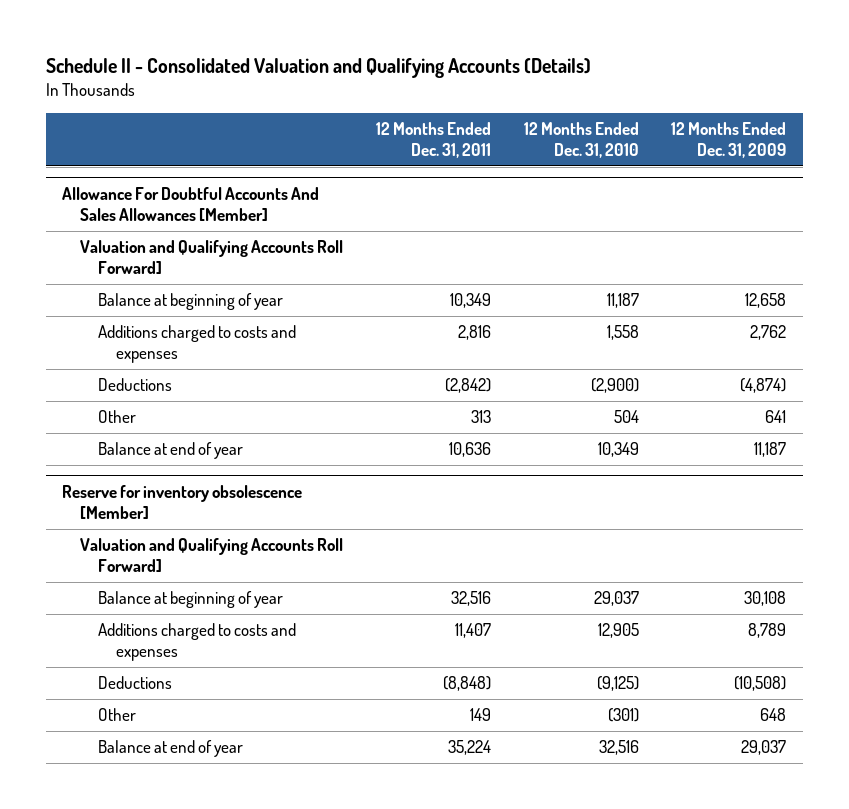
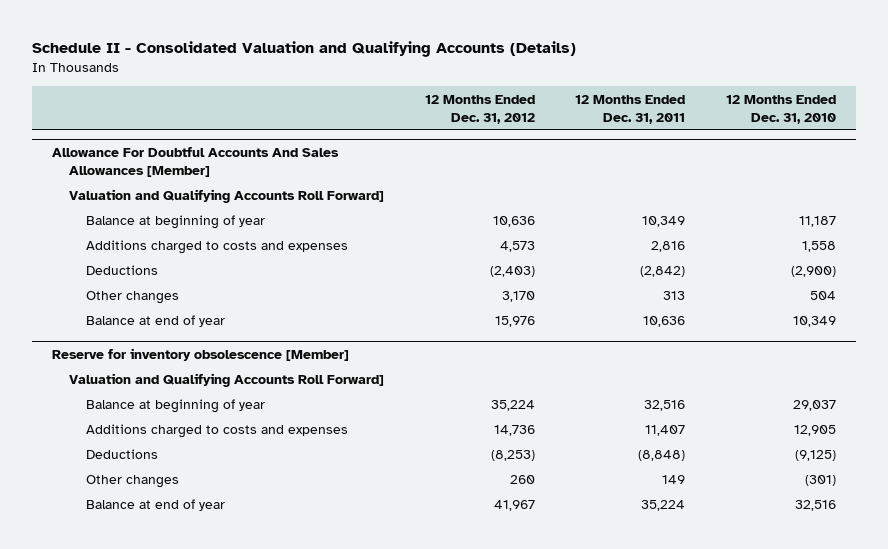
[671,121,787,159] 12 Months Ended Dec. 31, 2009 -> none
none -> [424,94,535,124] 12 Months Ended Dec. 31, 2012
[97,410,136,424] Other -> [86,291,180,305] Other changes
[97,708,136,722] Other -> [86,475,180,489] Other changes

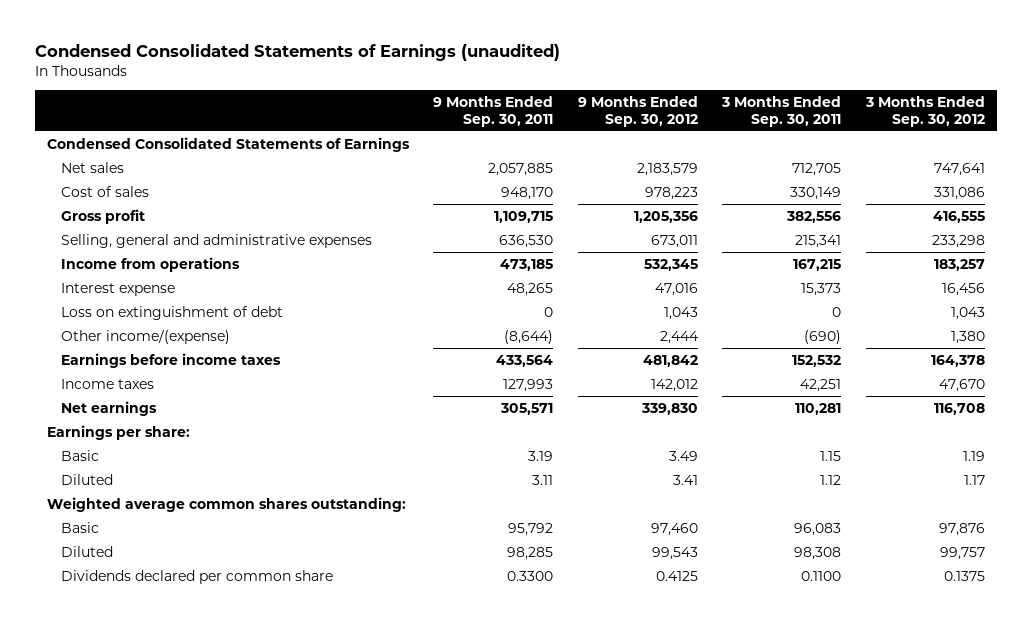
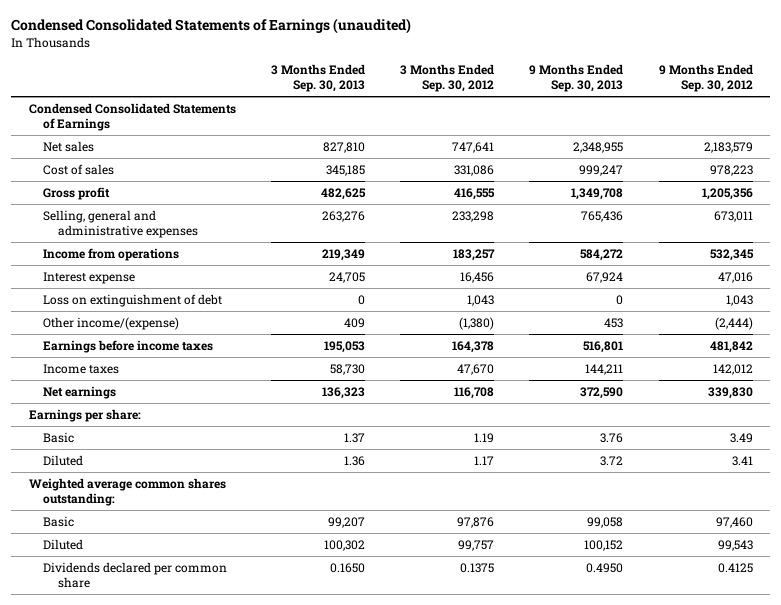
[433,96,554,127] 9 Months Ended Sep. 30, 2011 -> none
[721,96,842,127] 3 Months Ended Sep. 30, 2011 -> none
none -> [271,64,366,93] 3 Months Ended Sep. 30, 2013
none -> [529,64,624,93] 9 Months Ended Sep. 30, 2013
[659,331,699,345] 2,444 -> [714,316,753,330] (2,444)
[950,331,985,345] 1,380 -> [459,316,495,330] (1,380)

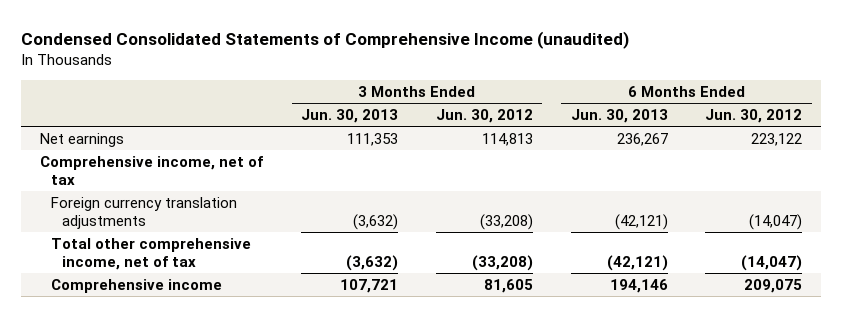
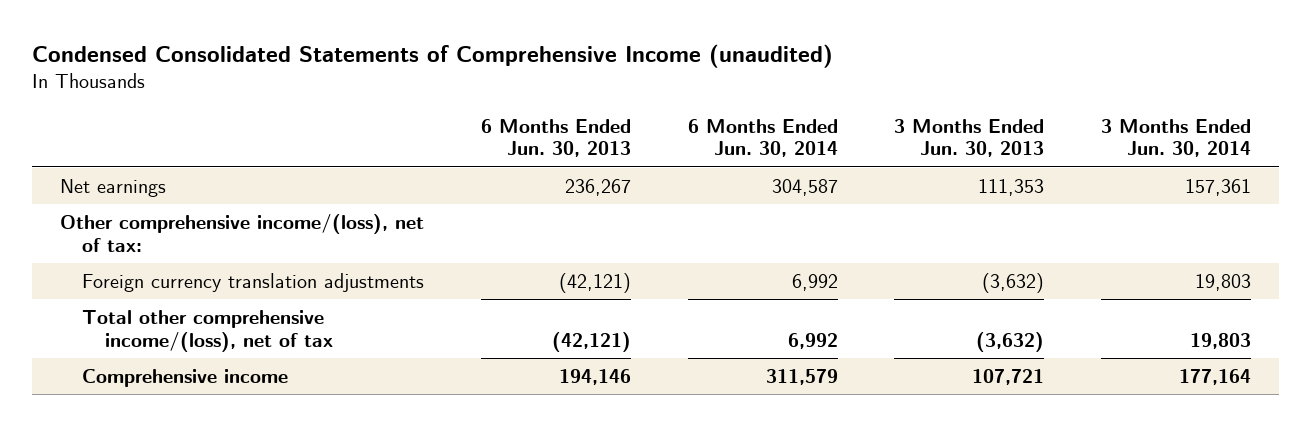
[435,108,533,123] Jun. 30, 2012 -> none
[705,108,803,123] Jun. 30, 2012 -> none
none -> [687,118,838,158] 6 Months Ended Jun. 30, 2014
none -> [1100,118,1251,158] 3 Months Ended Jun. 30, 2014
[40,155,264,185] Comprehensive income, net of tax -> [60,213,425,252] Other comprehensive income/(loss), net of tax:
[51,237,252,270] Total other comprehensive income, net of tax -> [82,309,333,352] Total other comprehensive income/(loss), net of tax

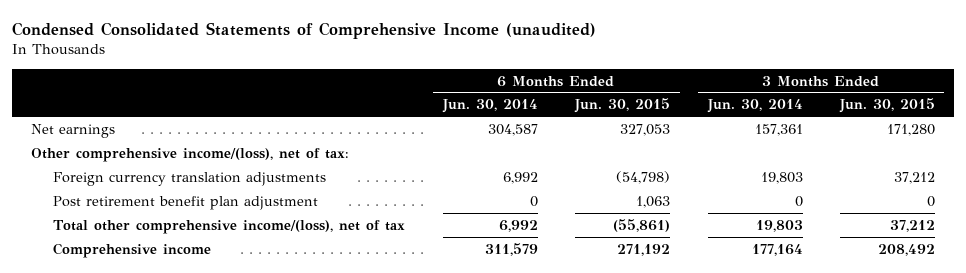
[480,118,631,158] 6 Months Ended Jun. 30, 2013 -> none
[894,118,1045,158] 3 Months Ended Jun. 30, 2013 -> none
none -> [574,98,671,114] Jun. 30, 2015
none -> [839,98,936,114] Jun. 30, 2015
none -> [53,195,319,210] Post retirement benefit plan adjustment

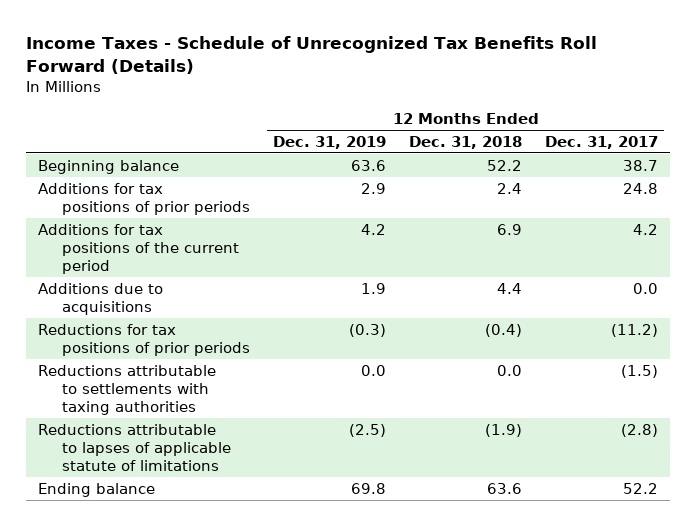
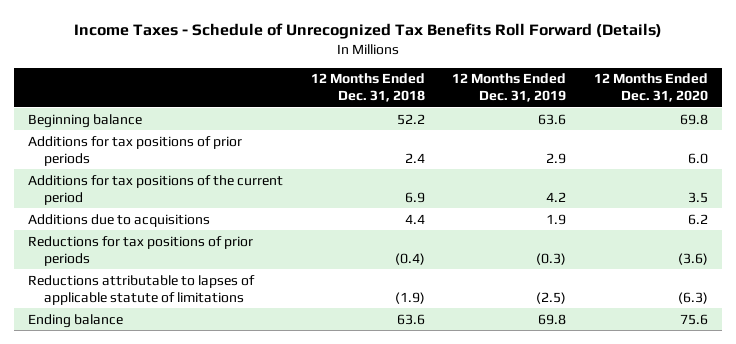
[545,135,659,149] Dec. 31, 2017 -> none
none -> [593,73,708,103] 12 Months Ended Dec. 31, 2020
[37,364,216,416] Reductions attributable to settlements with taxing authorities -> none

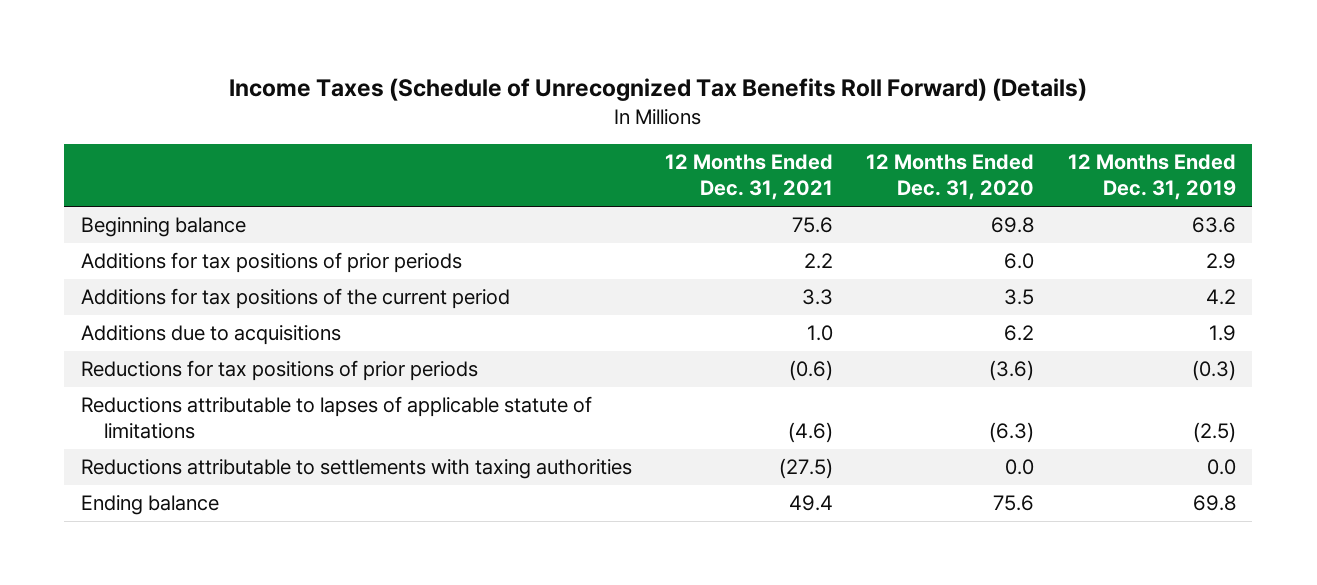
[73,23,662,40] Income Taxes - Schedule of Unrecognized Tax Benefits Roll Forward (Details) -> [229,78,1088,102] Income Taxes (Schedule of Unrecognized Tax Benefits Roll Forward) (Details)
[310,73,425,103] 12 Months Ended Dec. 31, 2018 -> none
none -> [665,154,834,201] 12 Months Ended Dec. 31, 2021
none -> [81,459,633,480] Reductions attributable to settlements with taxing authorities

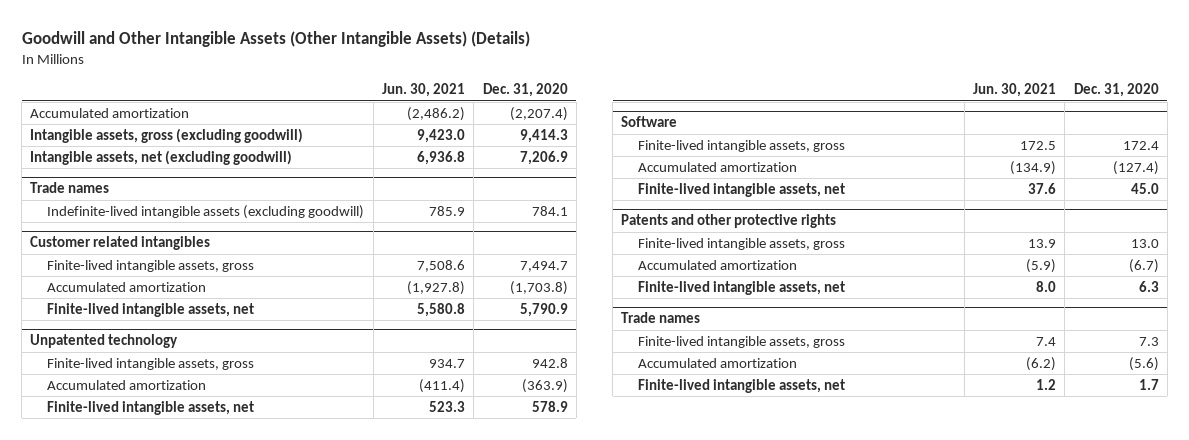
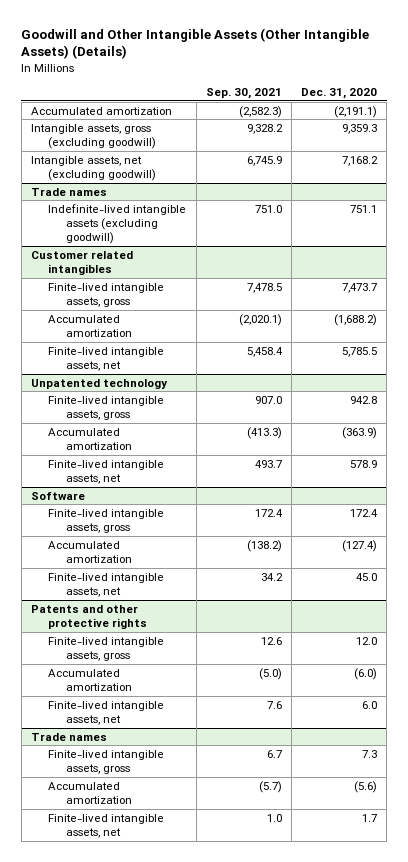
[381,83,465,98] Jun. 30, 2021 -> none
none -> [205,87,282,99] Sep. 30, 2021
[509,106,568,121] (2,207.4) -> [333,105,377,118] (2,191.1)
[519,128,568,143] 9,414.3 -> [341,123,377,134] 9,359.3
[519,150,568,165] 7,206.9 -> [341,155,378,166] 7,168.2
[531,205,568,216] 784.1 -> [349,204,377,213] 751.1
[519,260,568,272] 7,494.7 -> [341,282,377,293] 7,473.7
[509,280,568,295] (1,703.8) -> [333,313,377,326] (1,688.2)
[519,302,568,317] 5,790.9 -> [341,346,377,357] 5,785.5
[1130,238,1159,248] 13.0 -> [355,636,377,645] 12.0
[1128,258,1159,273] (6.7) -> [353,667,377,680] (6.0)
[1138,280,1159,292] 6.3 -> [361,700,377,709] 6.0

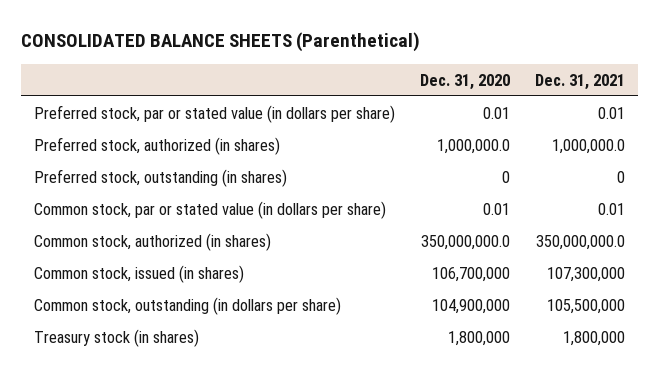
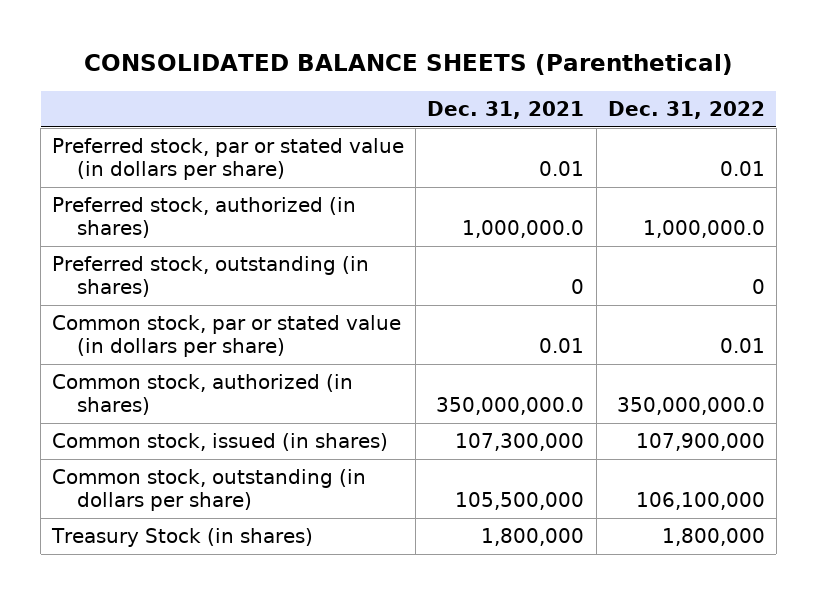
[420,73,511,90] Dec. 31, 2020 -> none
none -> [607,100,765,119] Dec. 31, 2022
[33,328,199,347] Treasury stock (in shares) -> [51,528,314,548] Treasury Stock (in shares)

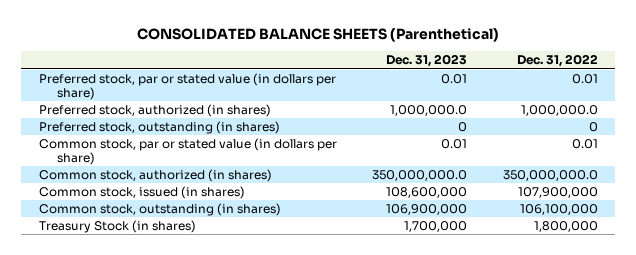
[427,100,585,119] Dec. 31, 2021 -> none
none -> [386,54,468,68] Dec. 31, 2023
[52,469,367,512] Common stock, outstanding (in dollars per share) -> [38,202,281,216] Common stock, outstanding (in shares)

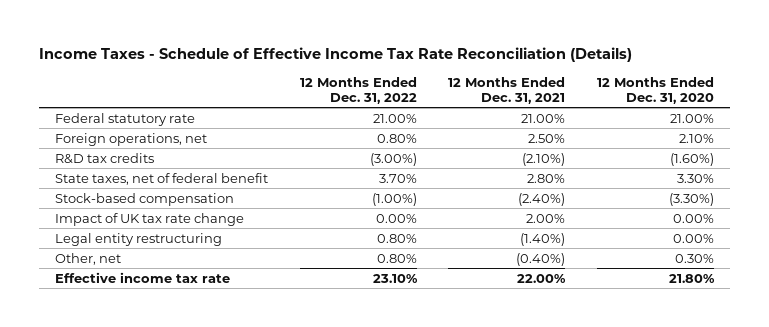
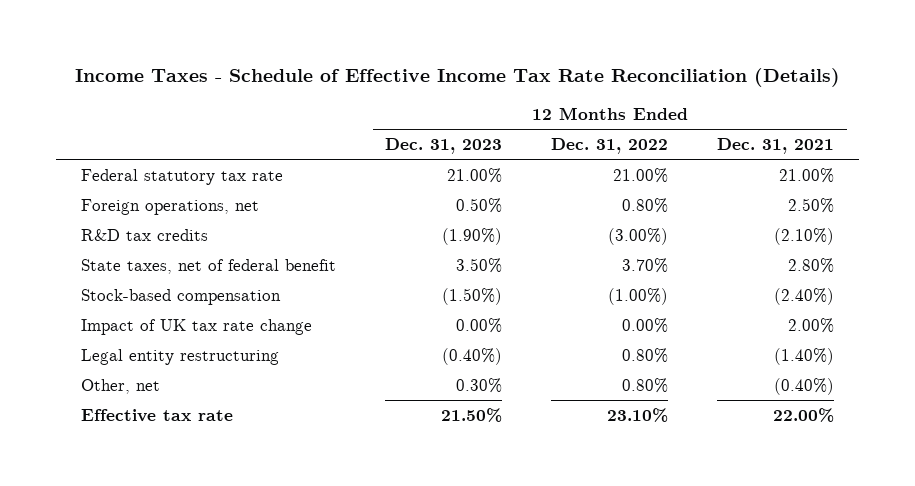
[596,76,714,104] 12 Months Ended Dec. 31, 2020 -> none
none -> [384,137,502,154] Dec. 31, 2023
[54,112,195,126] Federal statutory rate -> [80,168,283,185] Federal statutory tax rate
[54,271,230,283] Effective income tax rate -> [80,408,233,422] Effective tax rate

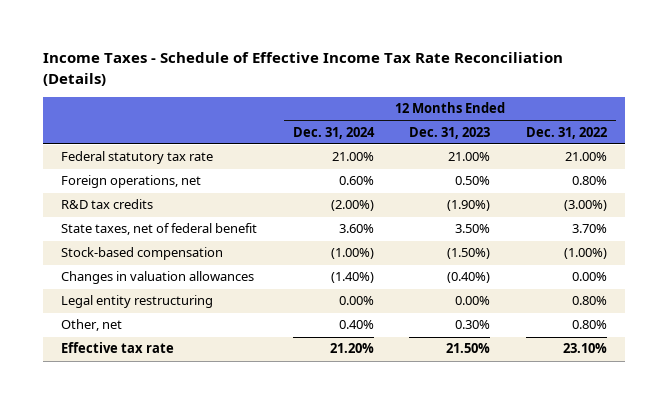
[717,137,835,154] Dec. 31, 2021 -> none
none -> [292,126,375,139] Dec. 31, 2024
[80,318,312,335] Impact of UK tax rate change -> none
none -> [61,271,255,285] Changes in valuation allowances
[441,347,502,365] (0.40%) -> [455,296,491,306] 0.00%

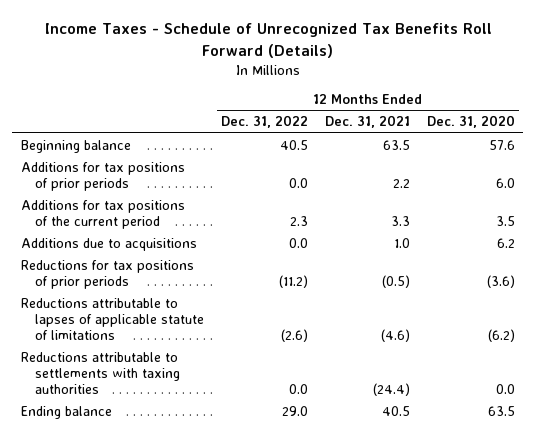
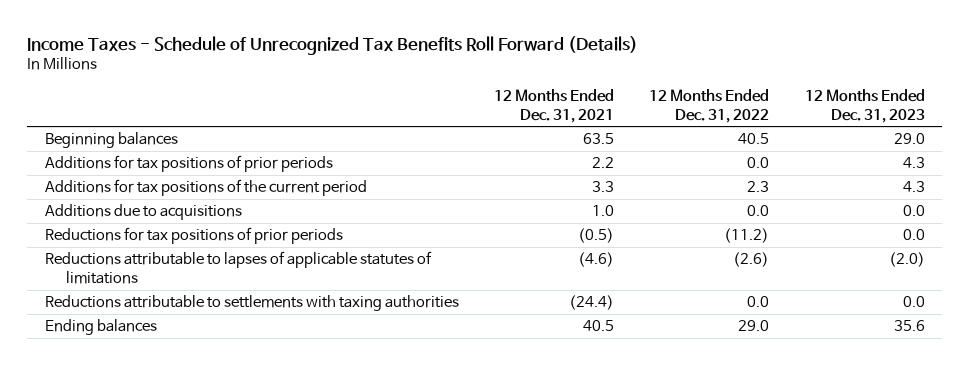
[426,115,515,129] Dec. 31, 2020 -> none
none -> [804,88,925,123] 12 Months Ended Dec. 31, 2023
[20,139,131,153] Beginning balance -> [44,132,178,149] Beginning balances
[20,297,205,341] Reductions attributable to lapses of applicable statute of limitations -> [44,251,432,284] Reductions attributable to lapses of applicable statutes of limitations
[20,405,112,419] Ending balance -> [44,319,157,336] Ending balances

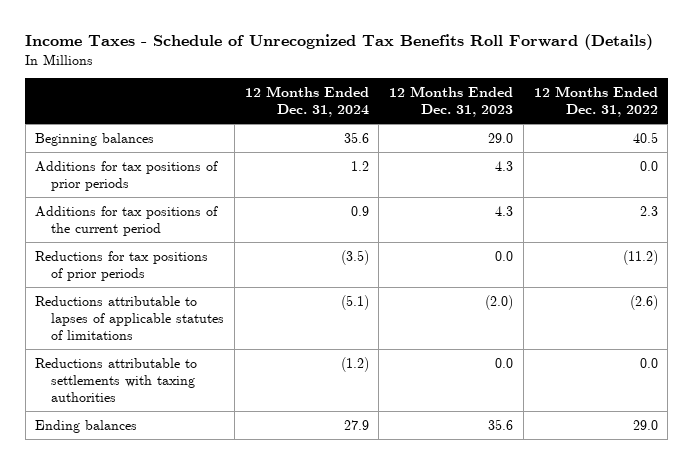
[494,88,615,123] 12 Months Ended Dec. 31, 2021 -> none
none -> [244,85,369,118] 12 Months Ended Dec. 31, 2024
[44,204,242,221] Additions due to acquisitions -> none

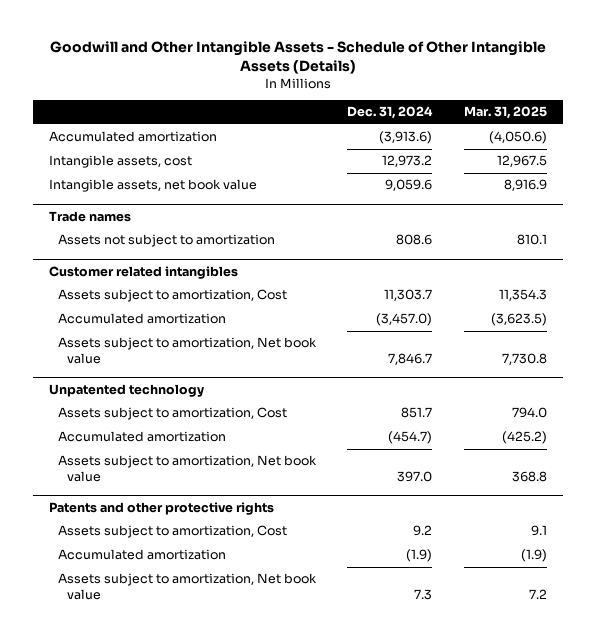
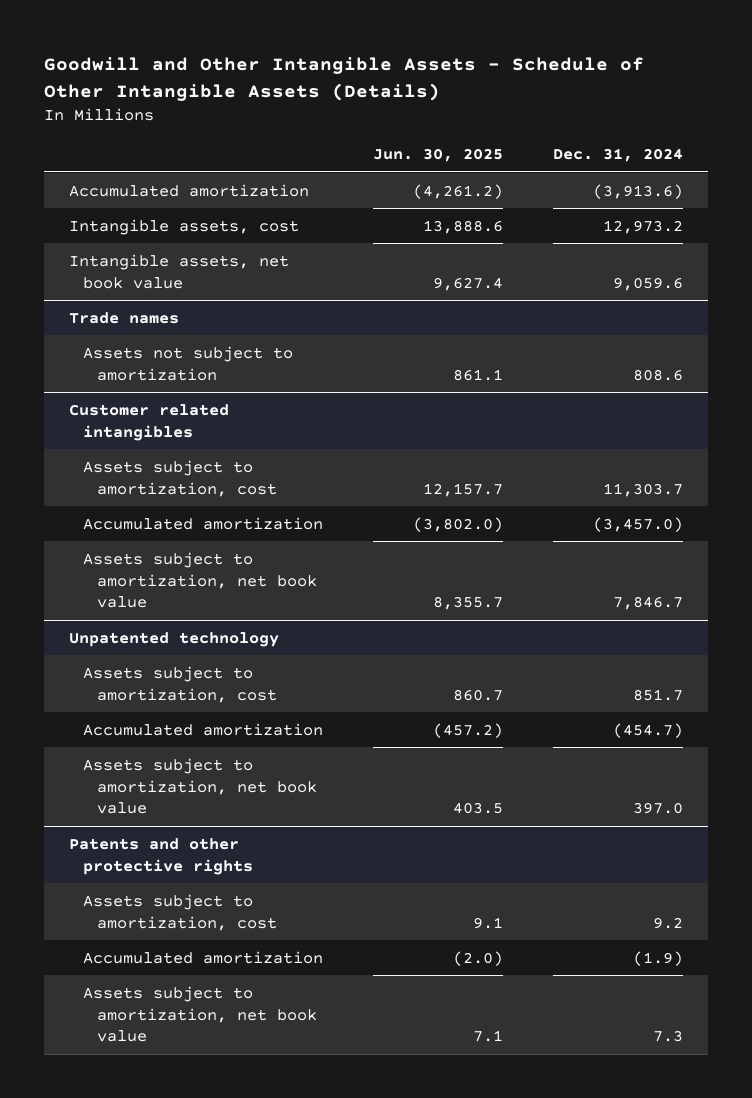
[464,106,548,120] Mar. 31, 2025 -> none
none -> [372,148,503,163] Jun. 30, 2025
[57,289,287,303] Assets subject to amortization, Cost -> [82,459,277,497] Assets subject to amortization, cost
[57,337,317,364] Assets subject to amortization, Net book value -> [82,551,317,609] Assets subject to amortization, net book value
[57,407,287,421] Assets subject to amortization, Cost -> [82,665,277,703] Assets subject to amortization, cost
[57,455,317,482] Assets subject to amortization, Net book value -> [82,757,317,815] Assets subject to amortization, net book value
[57,525,287,539] Assets subject to amortization, Cost -> [82,893,277,931] Assets subject to amortization, cost
[57,573,317,600] Assets subject to amortization, Net book value -> [82,985,317,1043] Assets subject to amortization, net book value

